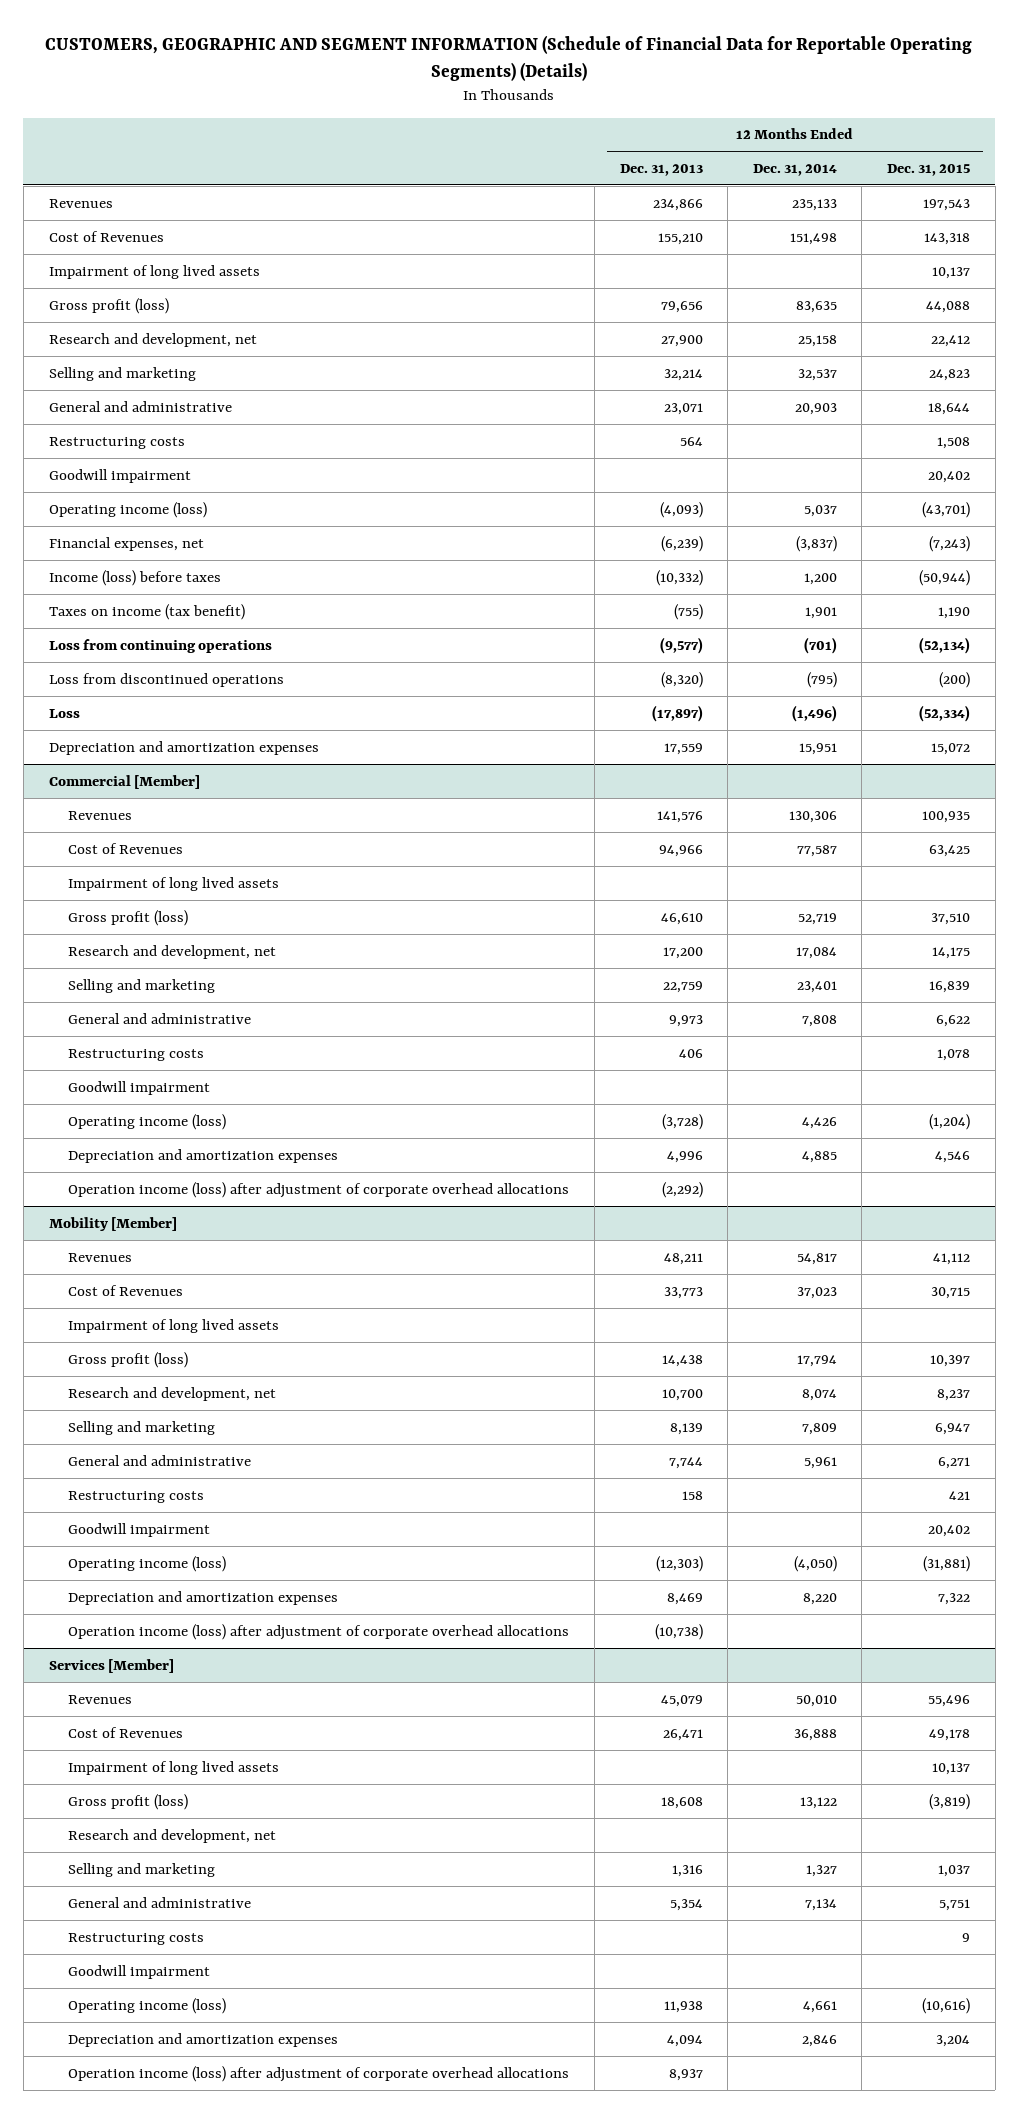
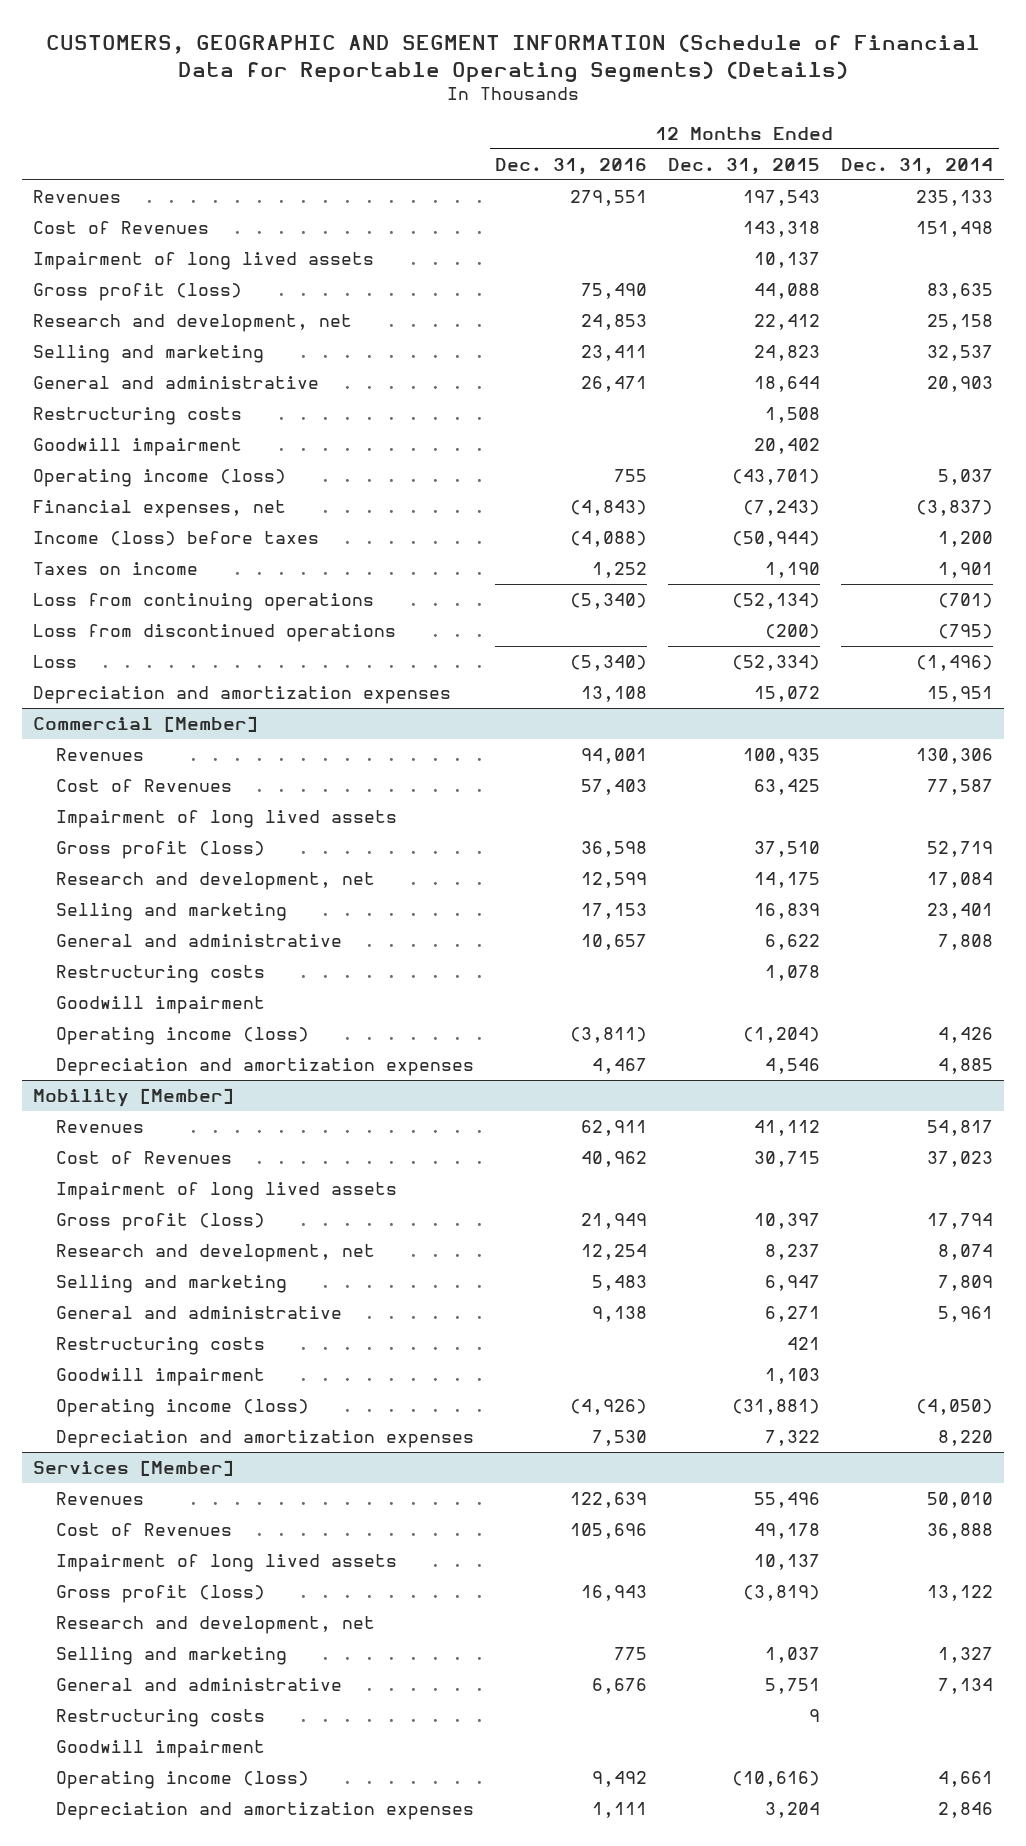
[619,163,703,176] Dec. 31, 2013 -> none
none -> [495,157,648,175] Dec. 31, 2016
[48,603,245,620] Taxes on income (tax benefit) -> [32,562,198,576] Taxes on income
[68,1181,570,1198] Operation income (loss) after adjustment of corporate overhead allocations -> none
[928,1524,971,1537] 20,402 -> [765,1368,821,1385] 1,103
[68,1623,570,1640] Operation income (loss) after adjustment of corporate overhead allocations -> none
[68,2065,570,2082] Operation income (loss) after adjustment of corporate overhead allocations -> none

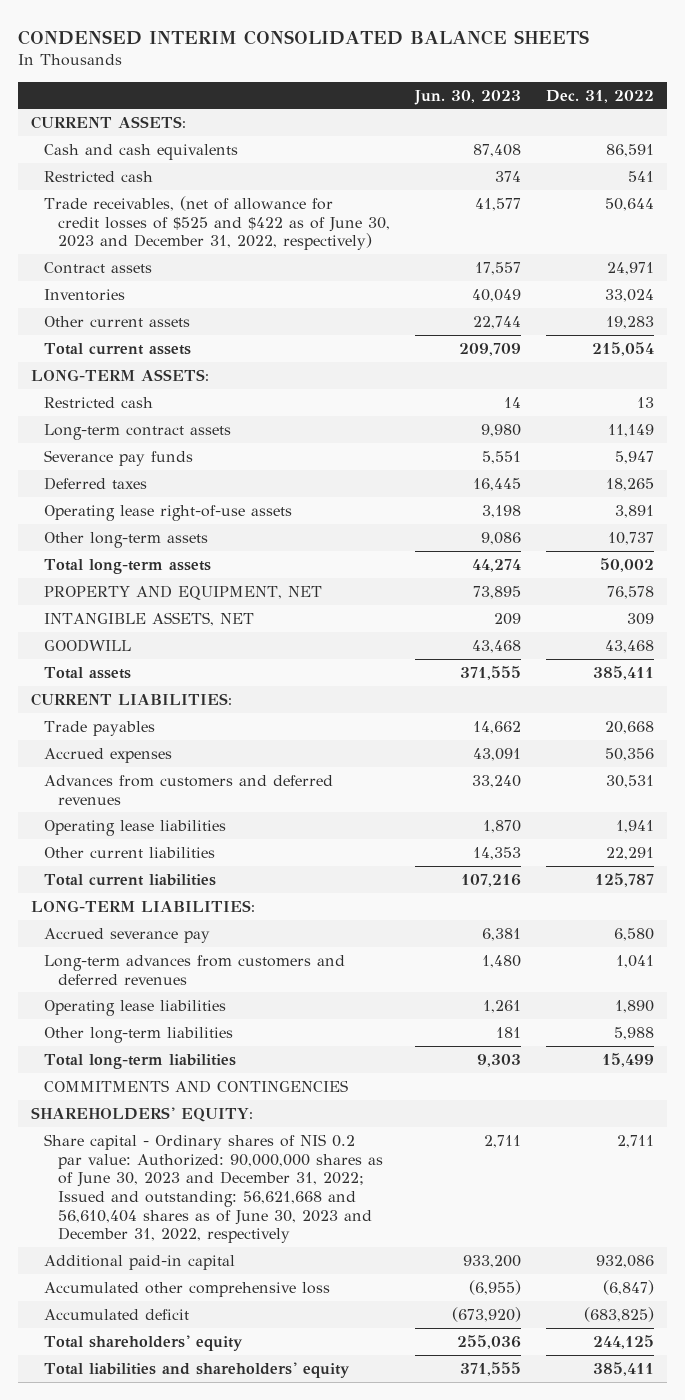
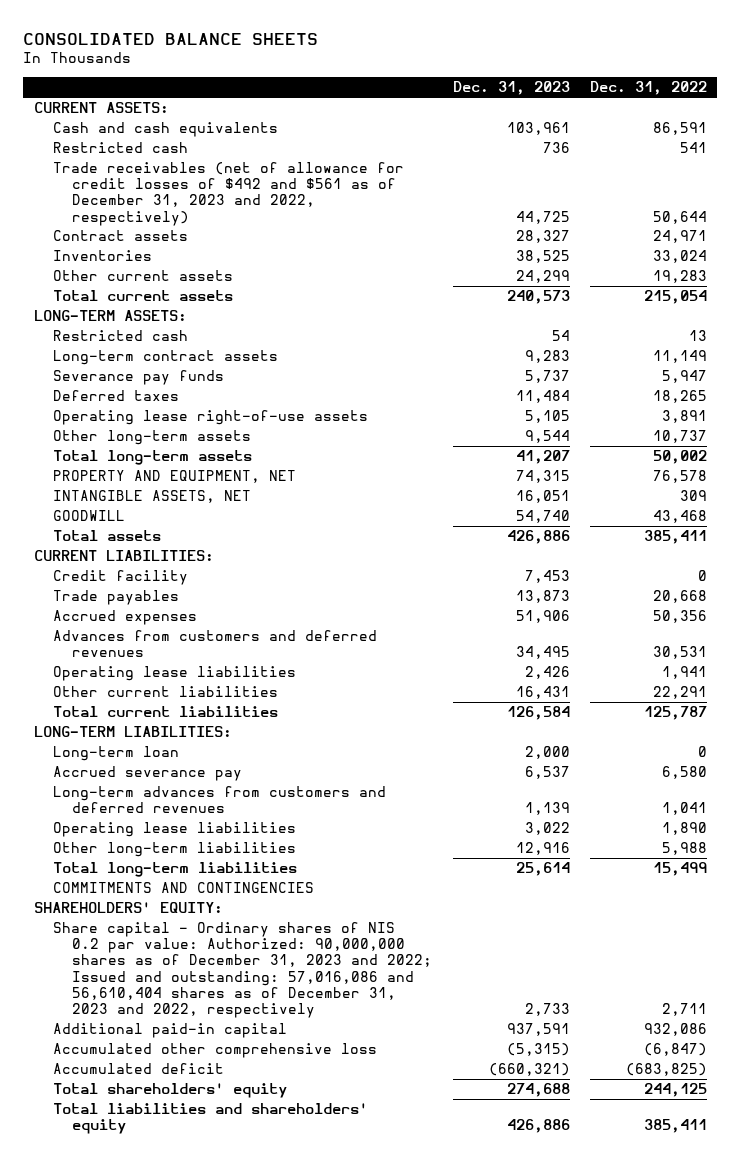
[18,29,590,45] CONDENSED INTERIM CONSOLIDATED BALANCE SHEETS -> [23,32,319,45] CONSOLIDATED BALANCE SHEETS
[414,89,522,105] Jun. 30, 2023 -> none
none -> [452,81,570,96] Dec. 31, 2023
[44,195,390,251] Trade receivables, (net of allowance for credit losses of $525 and $422 as of June 30, 2023 and December 31, 2022, respectively) -> [52,162,404,226] Trade receivables (net of allowance for credit losses of $492 and $561 as of December 31, 2023 and 2022, respectively)
none -> [52,570,188,586] Credit facility
none -> [52,746,179,762] Long-term loan
[44,1133,383,1244] Share capital - Ordinary shares of NIS 0.2 par value: Authorized: 90,000,000 shares as of June 30, 2023 and December 31, 2022; Issued and outstanding: 56,621,668 and 56,610,404 shares as of June 30, 2023 and December 31, 2022, respectively -> [52,922,432,1018] Share capital - Ordinary shares of NIS 0.2 par value: Authorized: 90,000,000 shares as of December 31, 2023 and 2022; Issued and outstanding: 57,016,086 and 56,610,404 shares as of December 31, 2023 and 2022, respectively

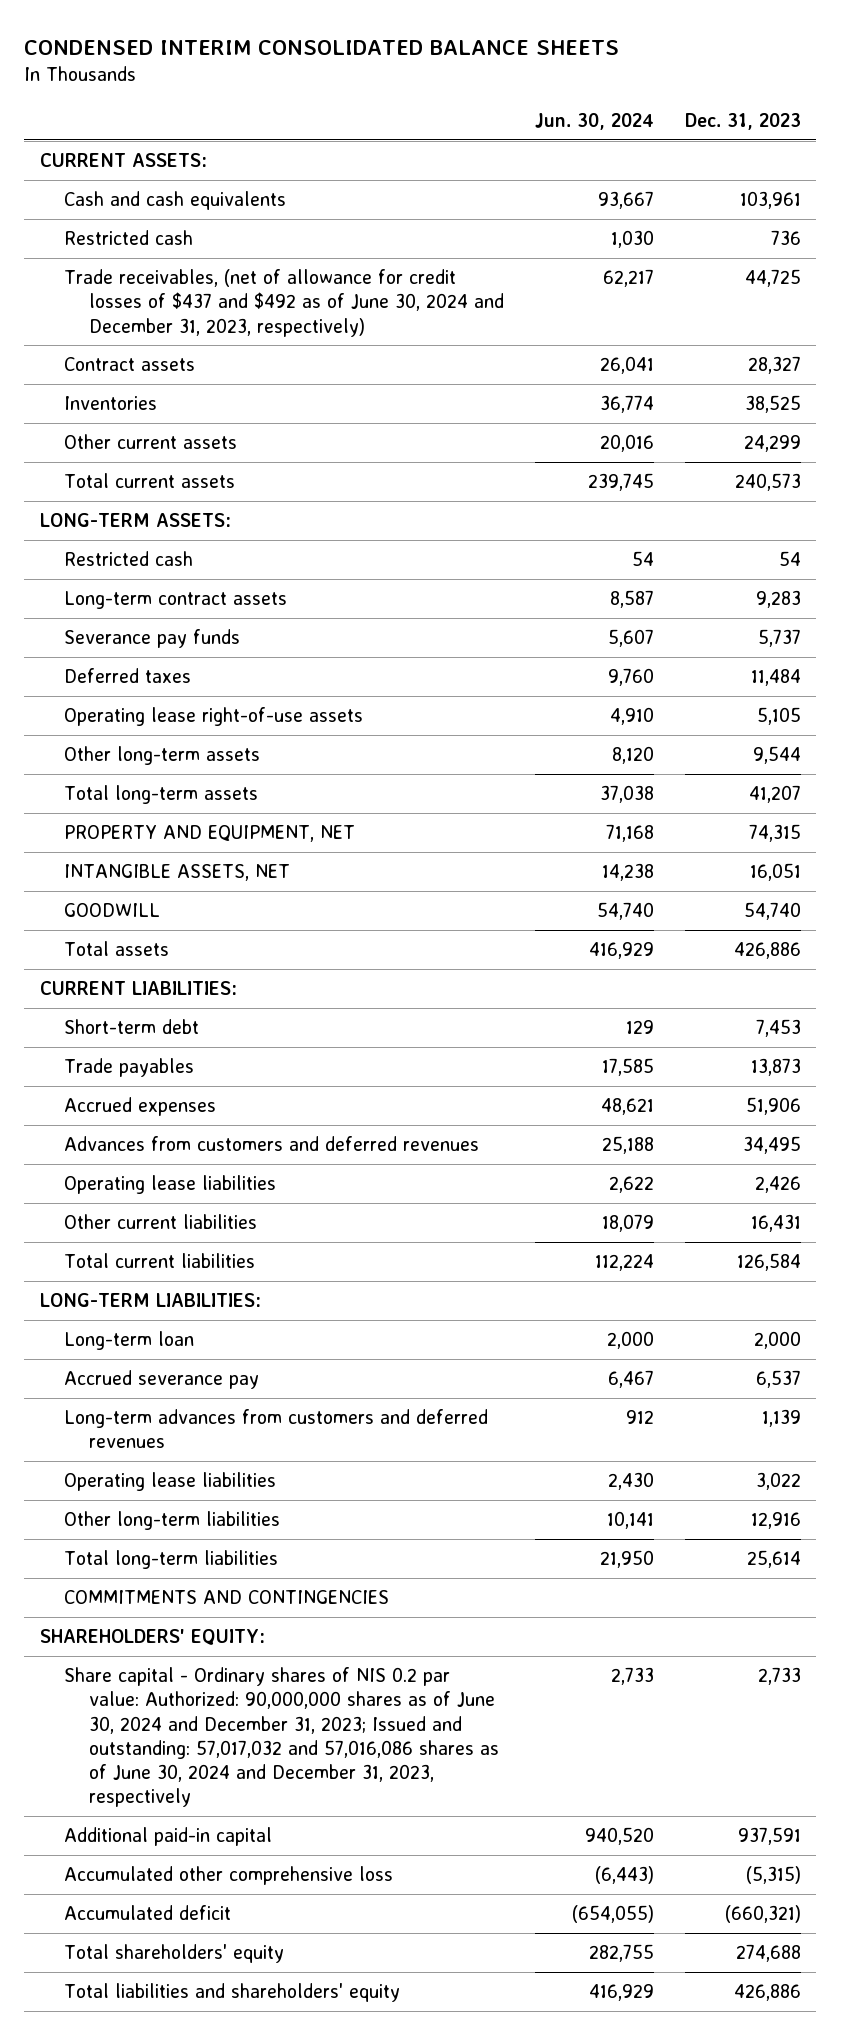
[23,32,319,45] CONSOLIDATED BALANCE SHEETS -> [24,39,620,55] CONDENSED INTERIM CONSOLIDATED BALANCE SHEETS
[590,81,708,96] Dec. 31, 2022 -> none
none -> [534,112,654,130] Jun. 30, 2024
[52,162,404,226] Trade receivables (net of allowance for credit losses of $492 and $561 as of December 31, 2023 and 2022, respectively) -> [64,269,504,337] Trade receivables, (net of allowance for credit losses of $437 and $492 as of June 30, 2024 and December 31, 2023, respectively)
[52,570,188,586] Credit facility -> [64,1019,200,1035] Short-term debt
[52,922,432,1018] Share capital - Ordinary shares of NIS 0.2 par value: Authorized: 90,000,000 shares as of December 31, 2023 and 2022; Issued and outstanding: 57,016,086 and 56,610,404 shares as of December 31, 2023 and 2022, respectively -> [64,1667,499,1807] Share capital - Ordinary shares of NIS 0.2 par value: Authorized: 90,000,000 shares as of June 30, 2024 and December 31, 2023; Issued and outstanding: 57,017,032 and 57,016,086 shares as of June 30, 2024 and December 31, 2023, respectively

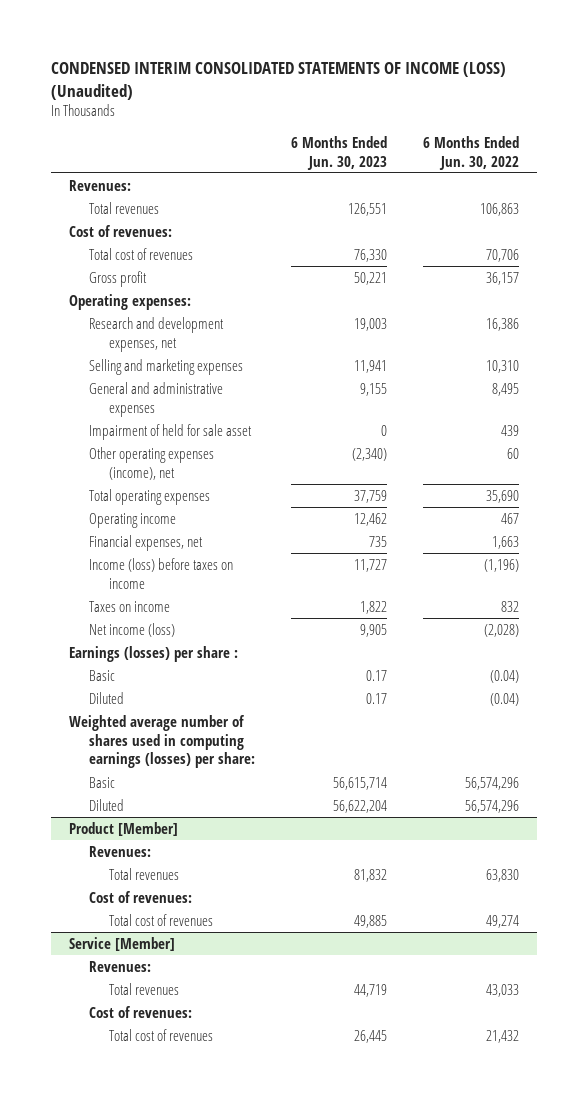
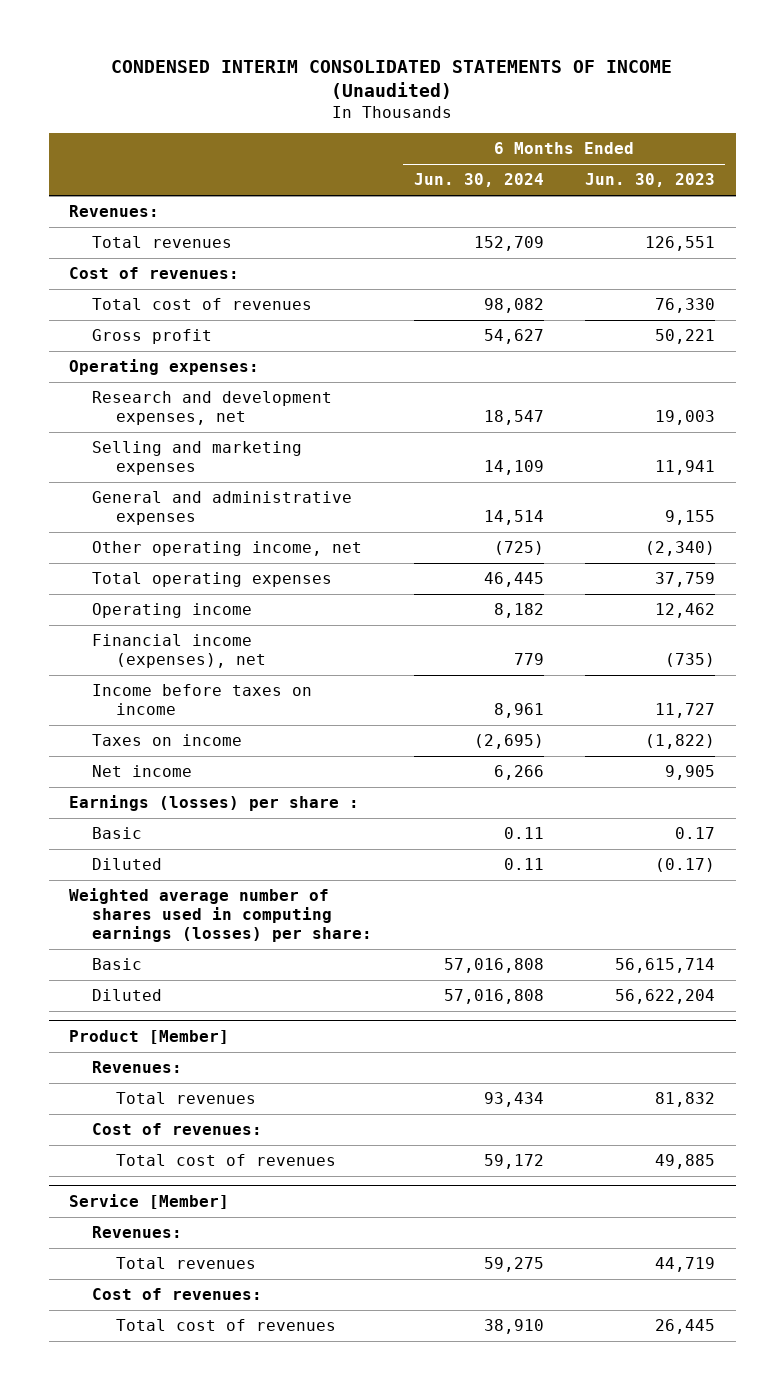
[50,61,506,100] CONDENSED INTERIM CONSOLIDATED STATEMENTS OF INCOME (LOSS) (Unaudited) -> [111,59,673,99] CONDENSED INTERIM CONSOLIDATED STATEMENTS OF INCOME (Unaudited)
[422,135,519,170] 6 Months Ended Jun. 30, 2022 -> none
none -> [413,173,544,188] Jun. 30, 2024
[88,423,252,440] Impairment of held for sale asset -> none
[88,446,214,480] Other operating expenses (income), net -> [92,541,363,557] Other operating income, net
[88,534,203,551] Financial expenses, net -> [92,634,266,669] Financial income (expenses), net
[368,535,387,547] 735 -> [665,653,716,668] (735)
[88,557,233,589] Income (loss) before taxes on income -> [92,684,313,716] Income before taxes on income
[359,600,387,614] 1,822 -> [645,734,716,750] (1,822)
[88,622,175,637] Net income (loss) -> [92,765,193,778] Net income
[365,692,387,704] 0.17 -> [655,858,716,873] (0.17)

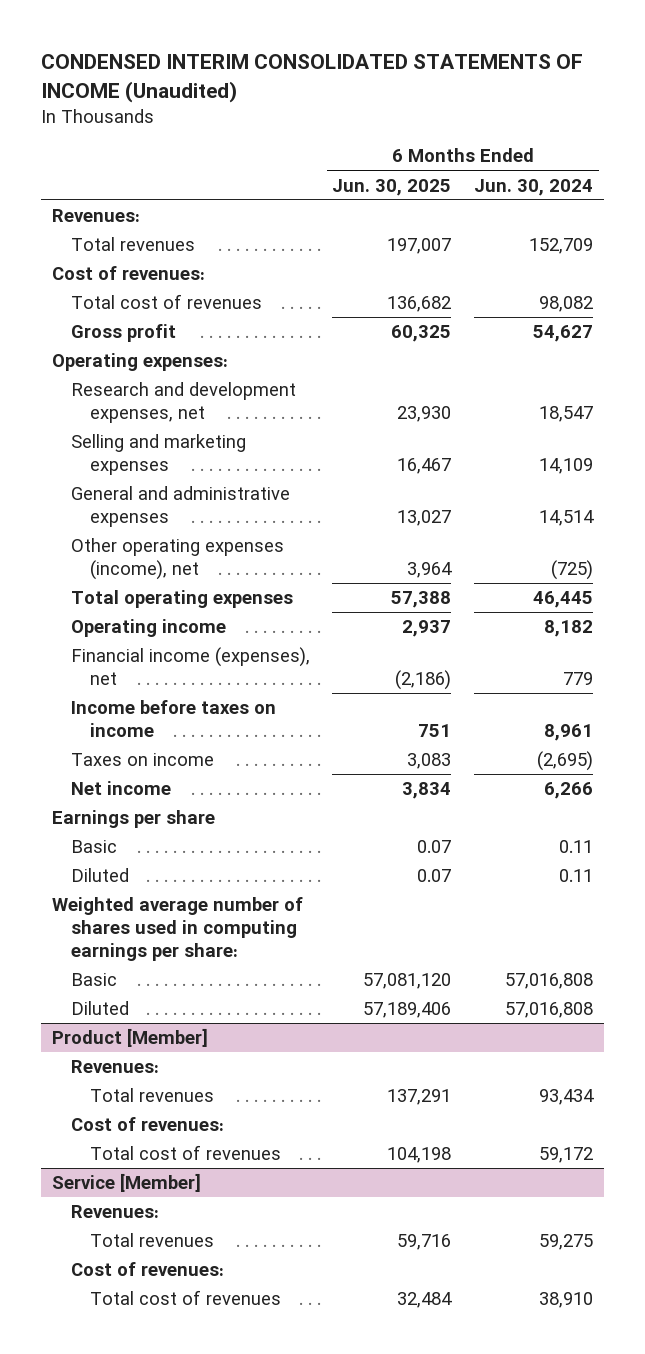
[585,173,716,188] Jun. 30, 2023 -> none
none -> [332,178,452,196] Jun. 30, 2025
[92,541,363,557] Other operating income, net -> [70,538,284,581] Other operating expenses (income), net
[69,795,360,812] Earnings (losses) per share : -> [51,810,215,829] Earnings per share
[69,888,373,943] Weighted average number of shares used in computing earnings (losses) per share: -> [51,897,303,961] Weighted average number of shares used in computing earnings per share:

